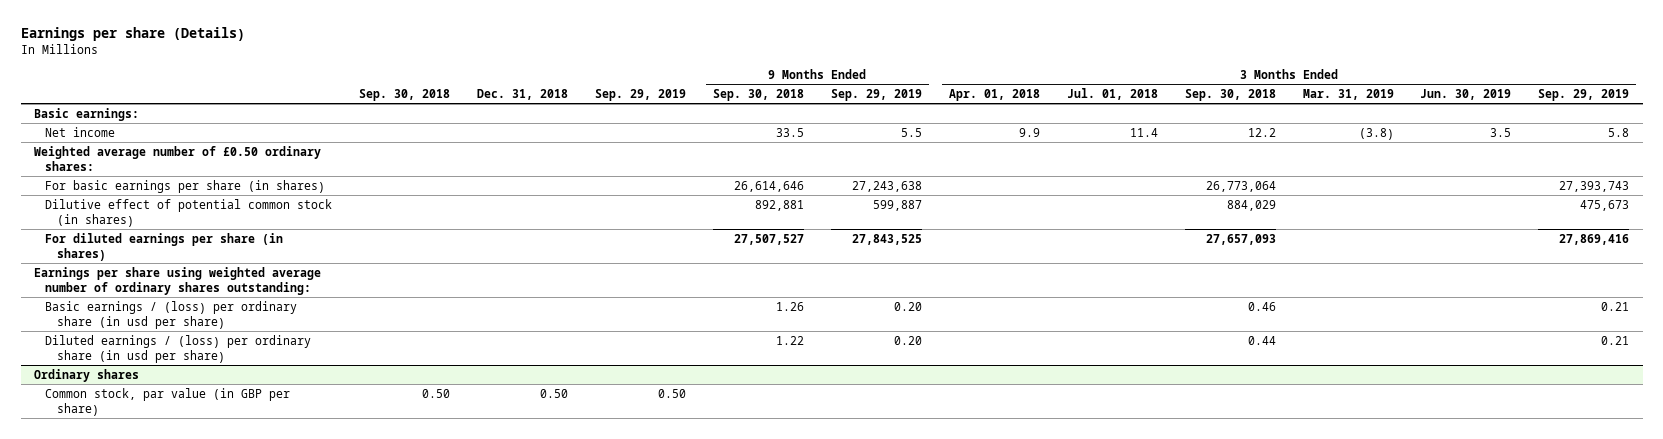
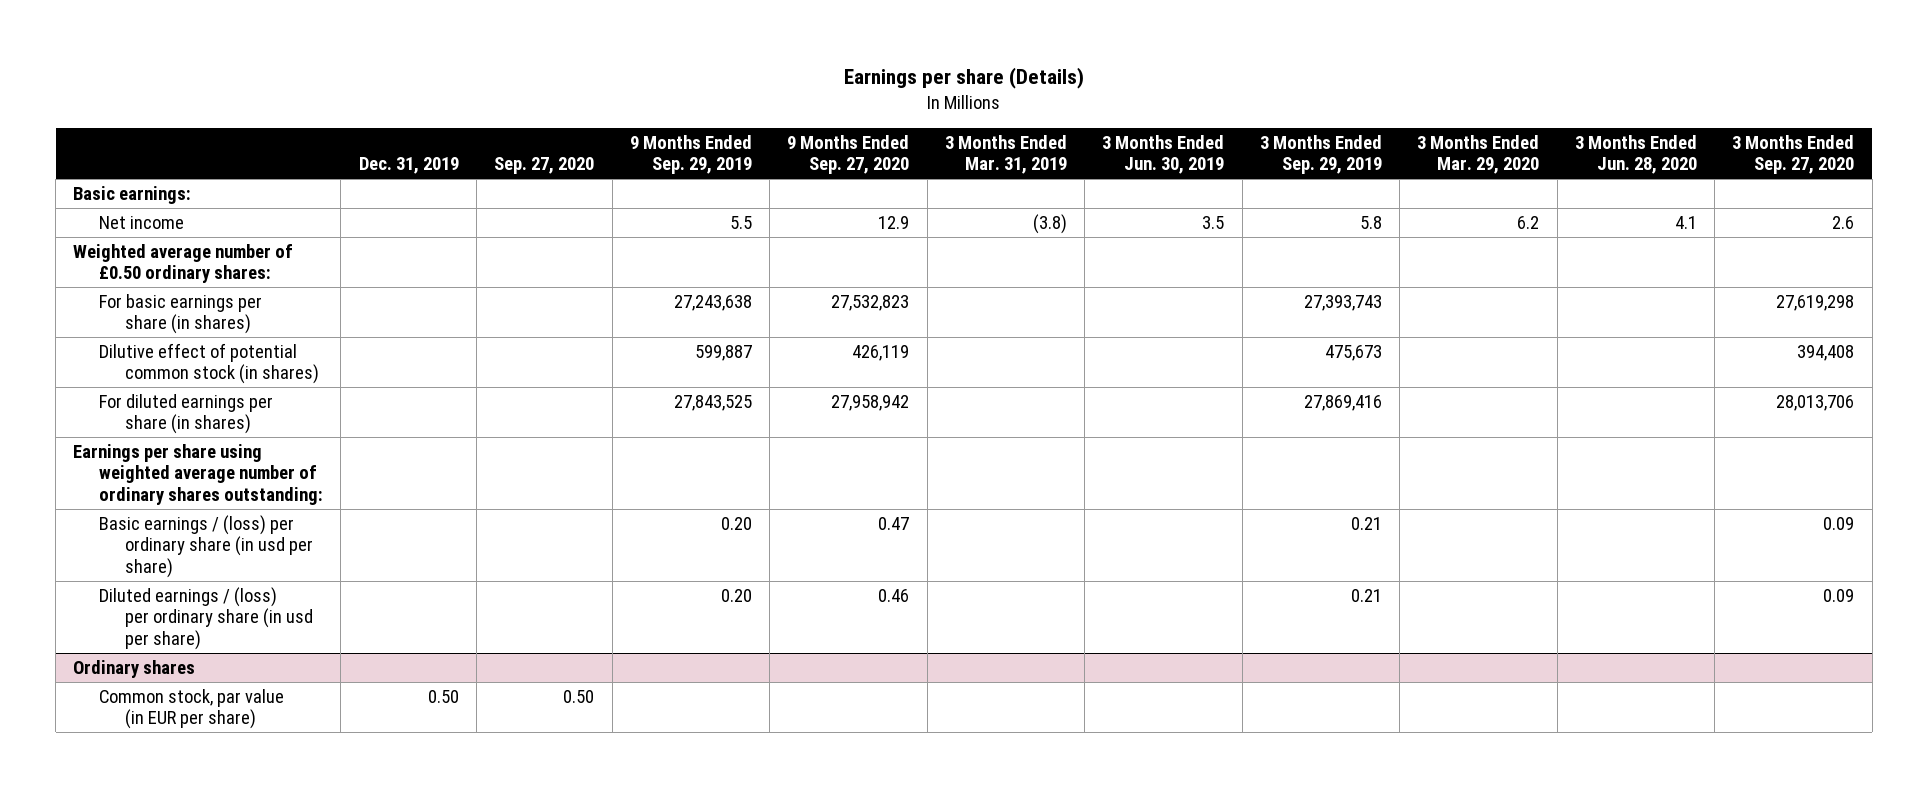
[359,89,451,102] Sep. 30, 2018 -> none
[477,89,569,101] Dec. 31, 2018 -> none
[595,89,687,102] Sep. 29, 2019 -> none
[713,89,805,102] Sep. 30, 2018 -> none
[948,89,1040,102] Apr. 01, 2018 -> none
[1066,88,1158,101] Jul. 01, 2018 -> none
[1184,89,1276,102] Sep. 30, 2018 -> none
none -> [358,157,459,175] Dec. 31, 2019
none -> [494,157,595,175] Sep. 27, 2020
none -> [787,134,910,175] 9 Months Ended Sep. 27, 2020
none -> [1417,134,1540,175] 3 Months Ended Mar. 29, 2020
none -> [1574,134,1697,175] 3 Months Ended Jun. 28, 2020
none -> [1732,134,1855,175] 3 Months Ended Sep. 27, 2020
[45,387,291,416] Common stock, par value (in GBP per share) -> [99,689,285,730] Common stock, par value (in EUR per share)

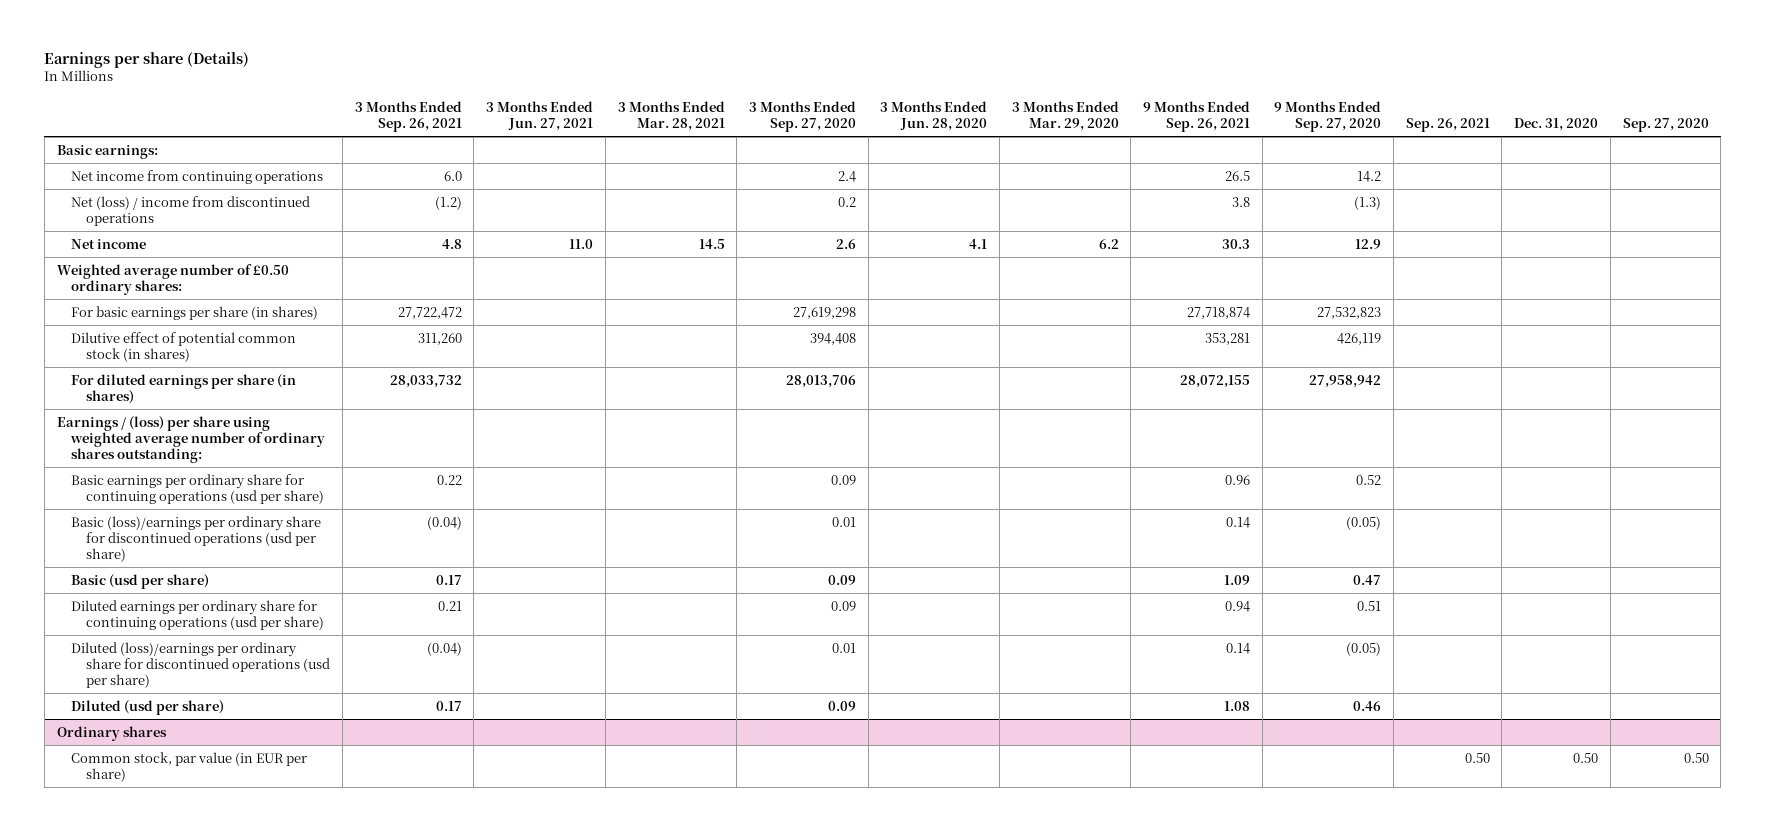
[358,157,459,175] Dec. 31, 2019 -> none
[629,134,752,175] 9 Months Ended Sep. 29, 2019 -> none
[944,134,1067,175] 3 Months Ended Mar. 31, 2019 -> none
[1102,134,1225,175] 3 Months Ended Jun. 30, 2019 -> none
[1259,134,1382,175] 3 Months Ended Sep. 29, 2019 -> none
none -> [354,100,462,132] 3 Months Ended Sep. 26, 2021
none -> [486,100,594,131] 3 Months Ended Jun. 27, 2021
none -> [617,100,725,131] 3 Months Ended Mar. 28, 2021
none -> [1143,100,1251,132] 9 Months Ended Sep. 26, 2021
none -> [1405,117,1490,132] Sep. 26, 2021
none -> [1514,117,1599,131] Dec. 31, 2020
none -> [71,169,324,184] Net income from continuing operations
none -> [71,195,311,226] Net (loss) / income from discontinued operations
[73,444,324,505] Earnings per share using weighted average number of ordinary shares outstanding: -> [56,415,326,463] Earnings / (loss) per share using weighted average number of ordinary shares outstanding:
none -> [71,473,325,504] Basic earnings per ordinary share for continuing operations (usd per share)
none -> [71,515,322,562] Basic (loss)/earnings per ordinary share for discontinued operations (usd per share)
[99,515,314,578] Basic earnings / (loss) per ordinary share (in usd per share) -> [71,573,210,589] Basic (usd per share)
none -> [71,599,325,630] Diluted earnings per ordinary share for continuing operations (usd per share)
none -> [71,641,331,688] Diluted (loss)/earnings per ordinary share for discontinued operations (usd per share)
[99,587,314,650] Diluted earnings / (loss) per ordinary share (in usd per share) -> [71,699,225,715] Diluted (usd per share)

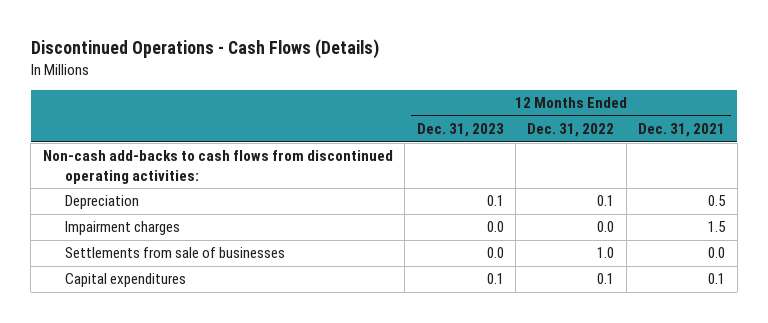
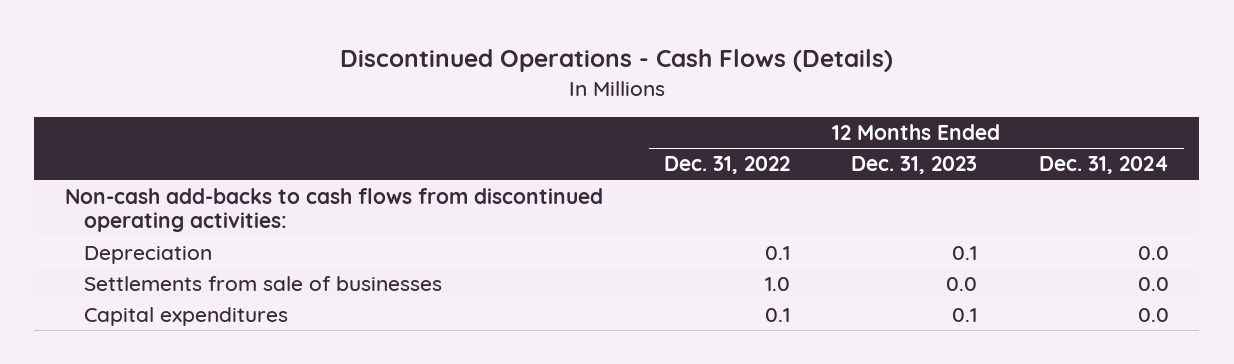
[638,123,726,138] Dec. 31, 2021 -> none
none -> [1038,156,1169,175] Dec. 31, 2024
[64,221,180,236] Impairment charges -> none

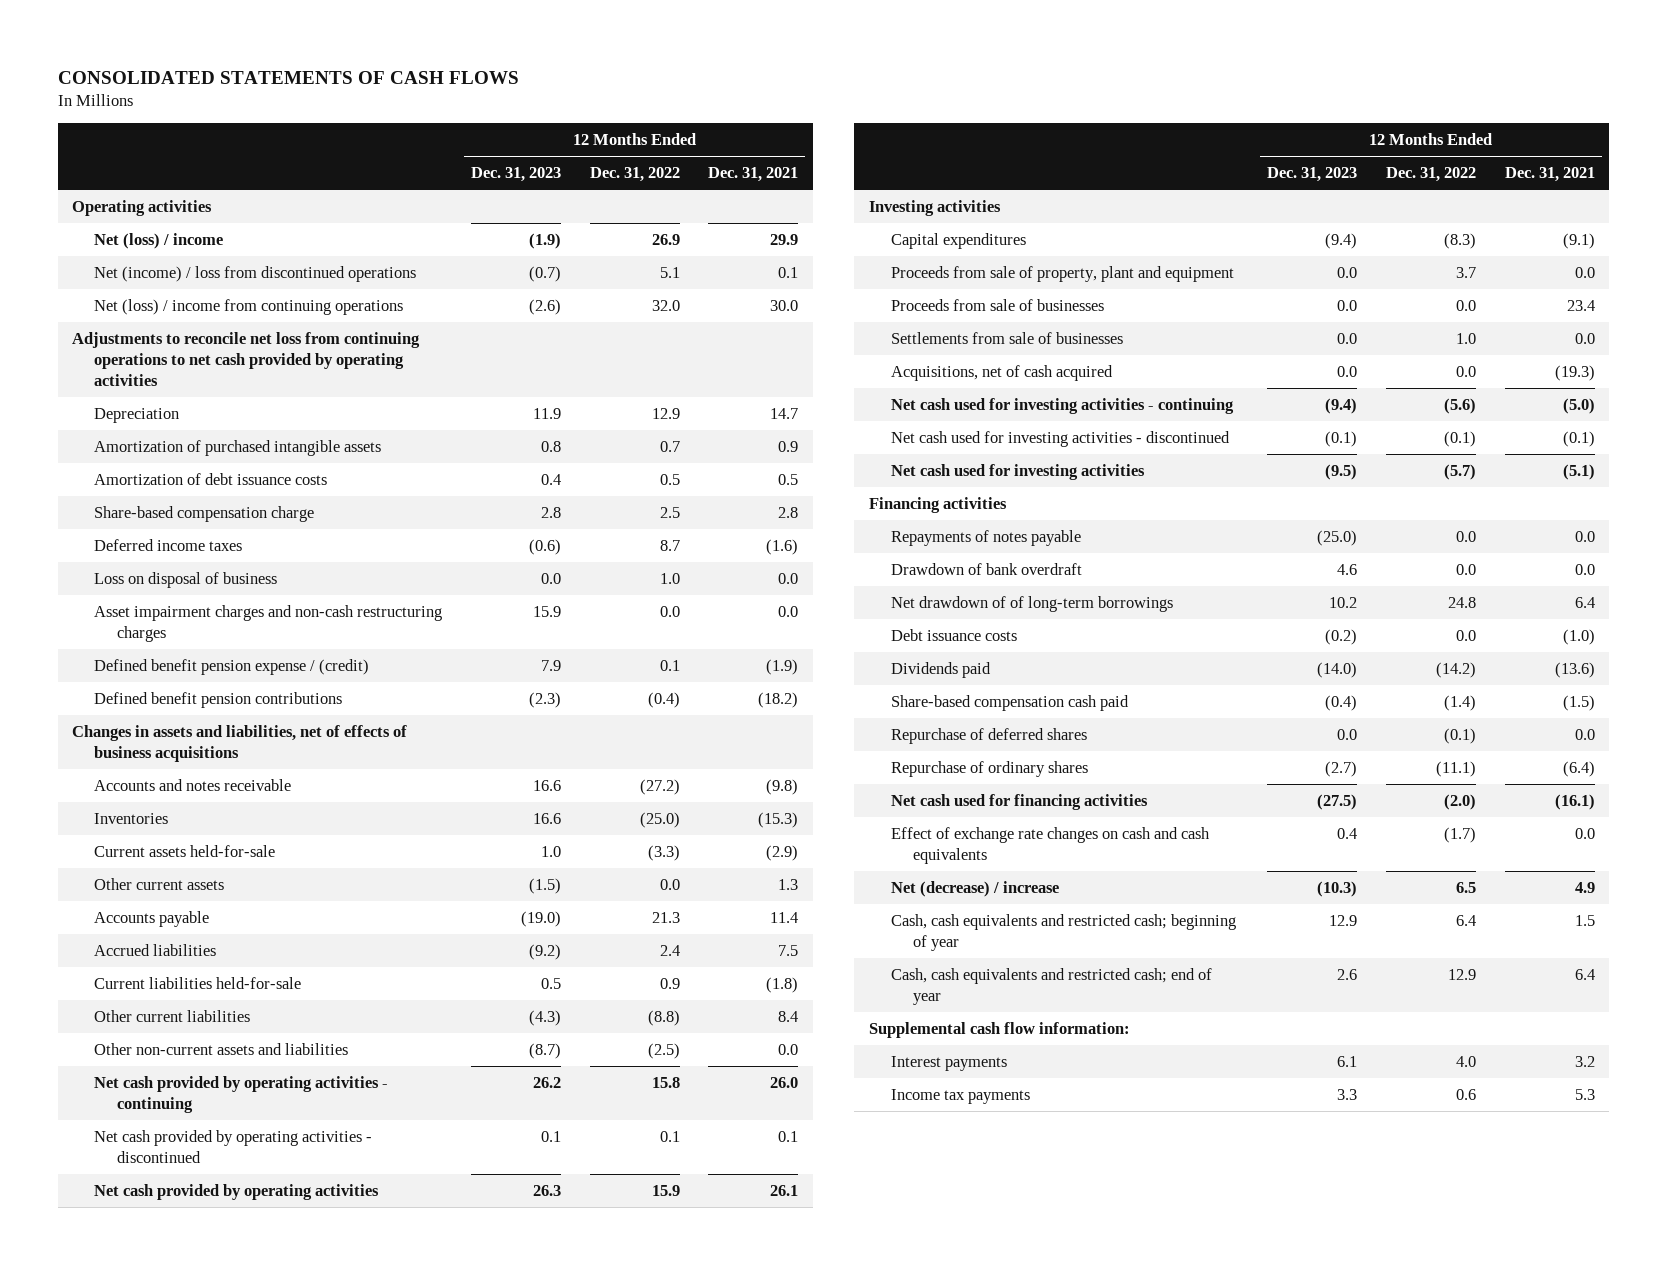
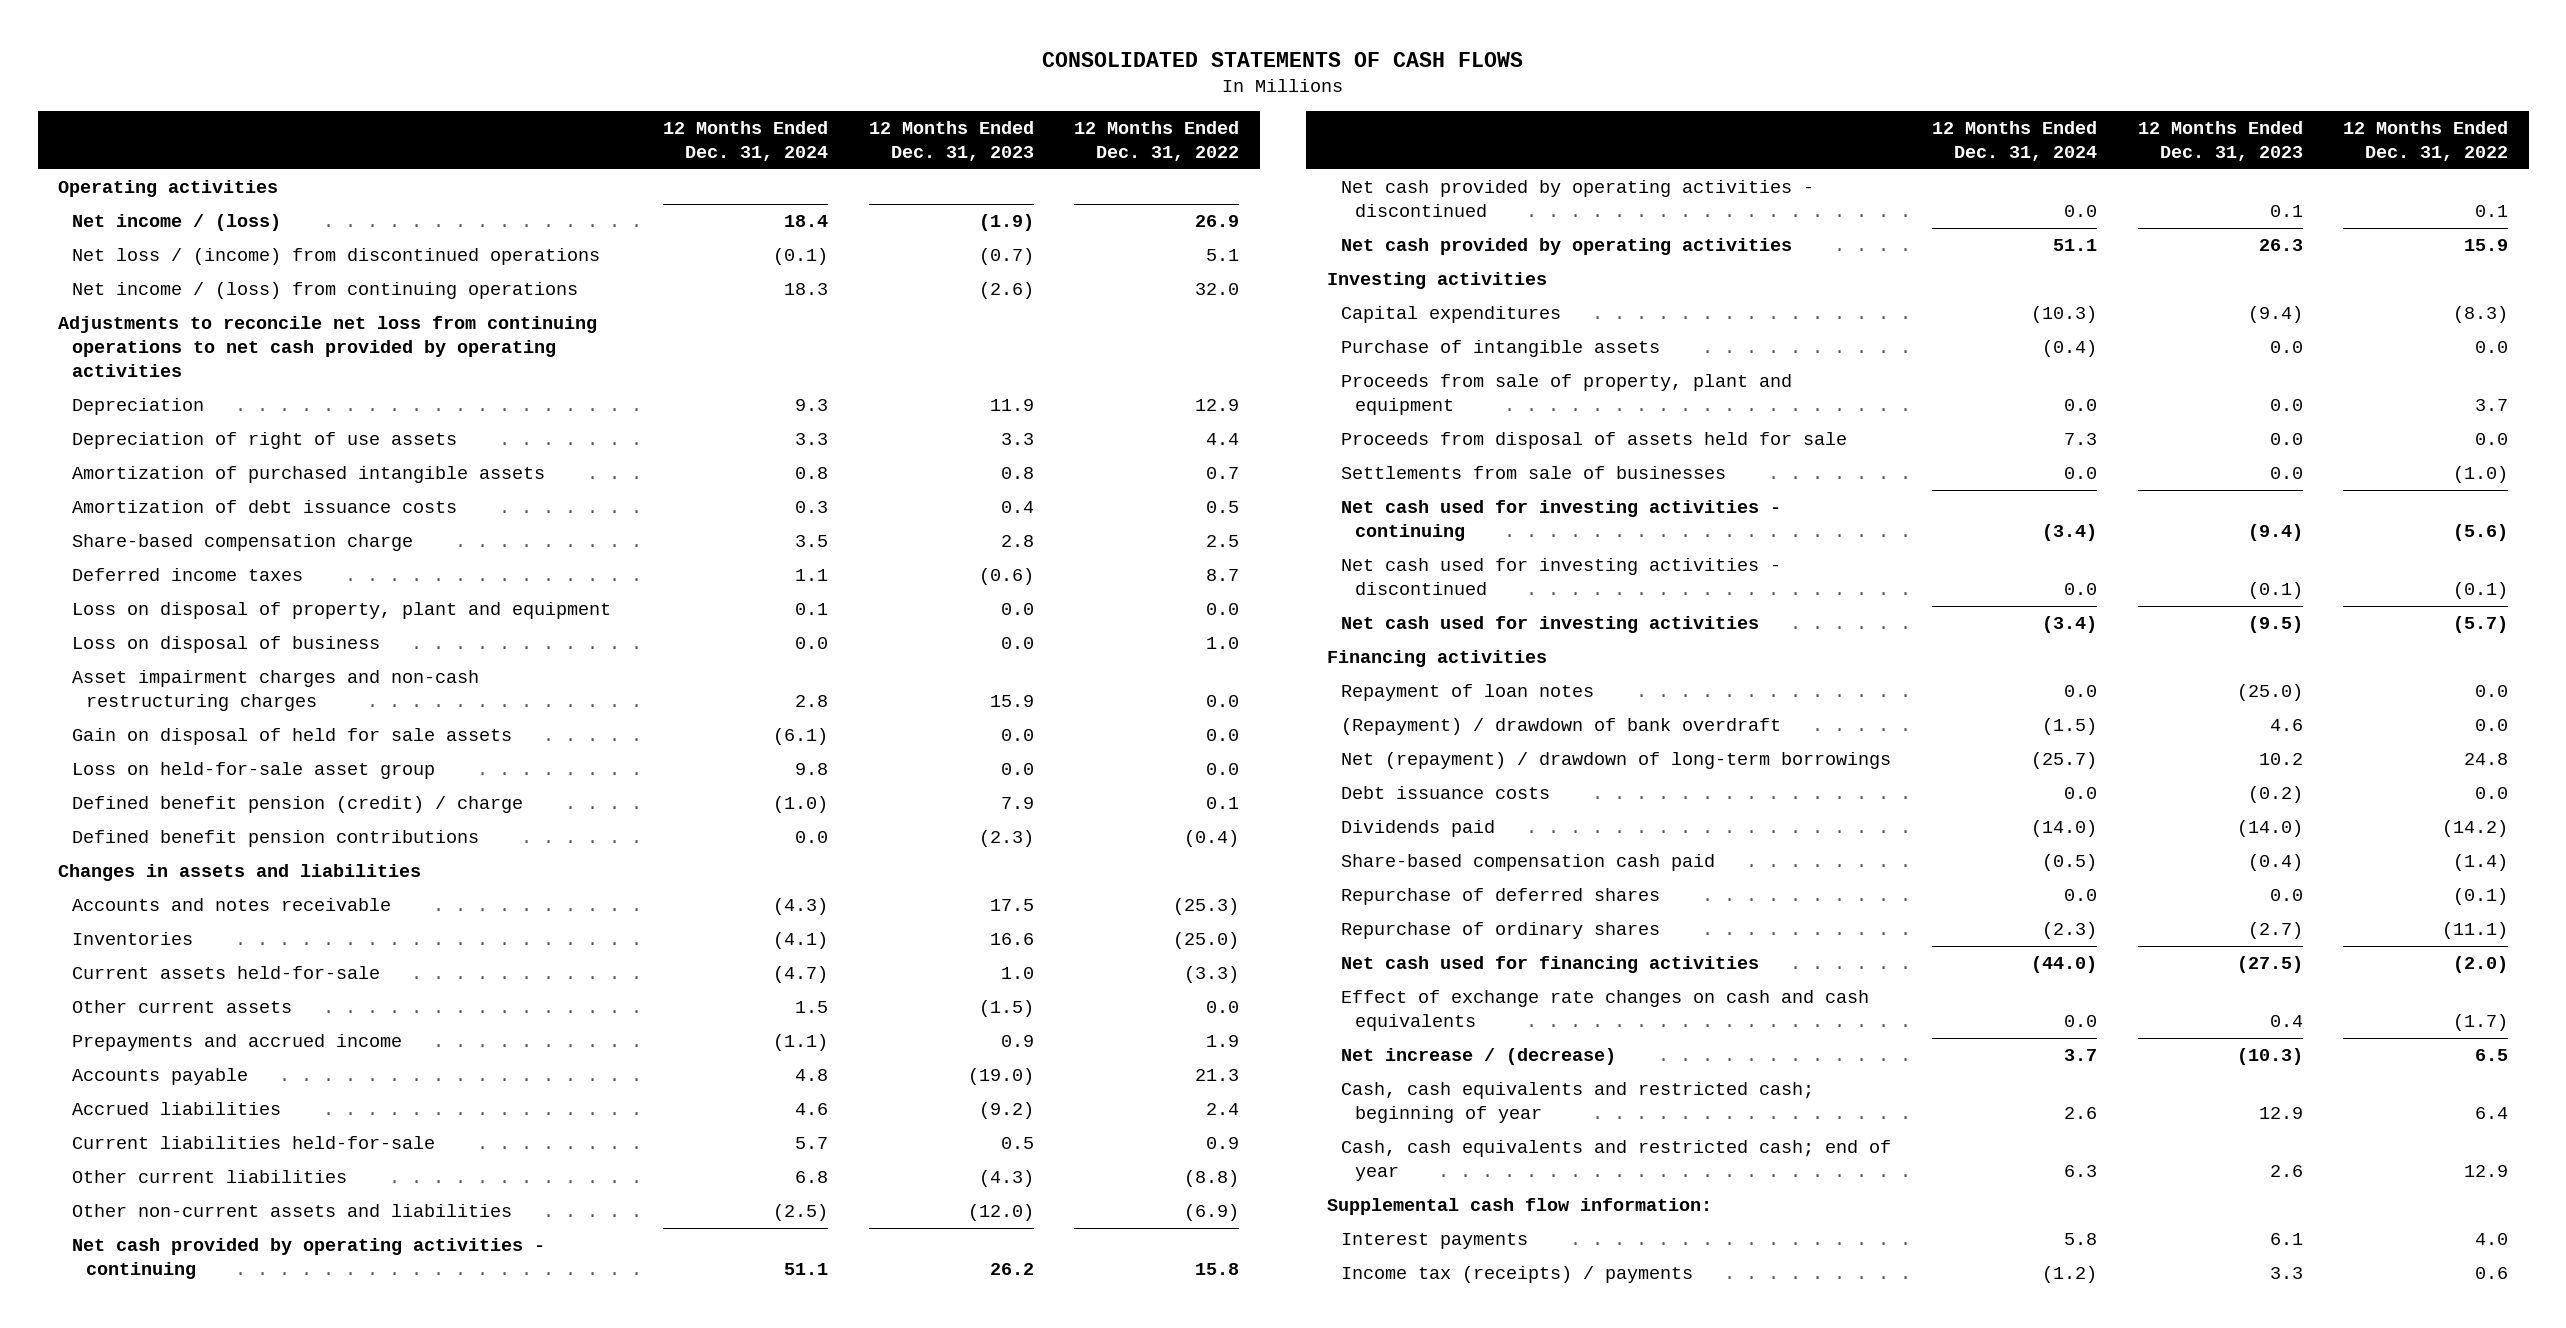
[708,167,799,183] Dec. 31, 2021 -> none
none -> [662,120,828,161] 12 Months Ended Dec. 31, 2024
[94,232,224,249] Net (loss) / income -> [72,214,282,232] Net income / (loss)
[94,265,417,282] Net (income) / loss from discontinued operations -> [72,248,601,266] Net loss / (income) from discontinued operations
[94,298,404,315] Net (loss) / income from continuing operations -> [72,282,579,300] Net income / (loss) from continuing operations
none -> [72,432,458,450] Depreciation of right of use assets
none -> [72,602,612,620] Loss on disposal of property, plant and equipment
none -> [72,728,513,746] Gain on disposal of held for sale assets
none -> [72,762,436,780] Loss on held-for-sale asset group
[94,658,370,675] Defined benefit pension expense / (credit) -> [72,796,524,814] Defined benefit pension (credit) / charge
[72,724,408,762] Changes in assets and liabilities, net of effects of business acquisitions -> [57,864,421,882] Changes in assets and liabilities
[532,779,561,791] 16.6 -> [989,899,1034,912] 17.5
[639,778,680,795] (27.2) -> [1173,898,1240,916] (25.3)
none -> [72,1034,403,1052] Prepayments and accrued income
[528,1042,561,1059] (8.7) -> [967,1204,1034,1222] (12.0)
[647,1042,680,1059] (2.5) -> [1184,1204,1240,1222] (6.9)
none -> [1341,340,1661,358] Purchase of intangible assets
[890,298,1104,311] Proceeds from sale of businesses -> none
[890,364,1113,381] Acquisitions, net of cash acquired -> none
none -> [1341,432,1848,450] Proceeds from disposal of assets held for sale
[1456,332,1477,344] 1.0 -> [2453,466,2509,484] (1.0)
[890,529,1081,546] Repayments of notes payable -> [1341,684,1595,702] Repayment of loan notes
[890,562,1082,575] Drawdown of bank overdraft -> [1341,718,1782,736] (Repayment) / drawdown of bank overdraft
[890,595,1173,612] Net drawdown of of long-term borrowings -> [1341,752,1892,770] Net (repayment) / drawdown of long-term borrowings
[890,880,1059,897] Net (decrease) / increase -> [1341,1048,1617,1066] Net increase / (decrease)
[890,1088,1030,1104] Income tax payments -> [1341,1266,1694,1284] Income tax (receipts) / payments

